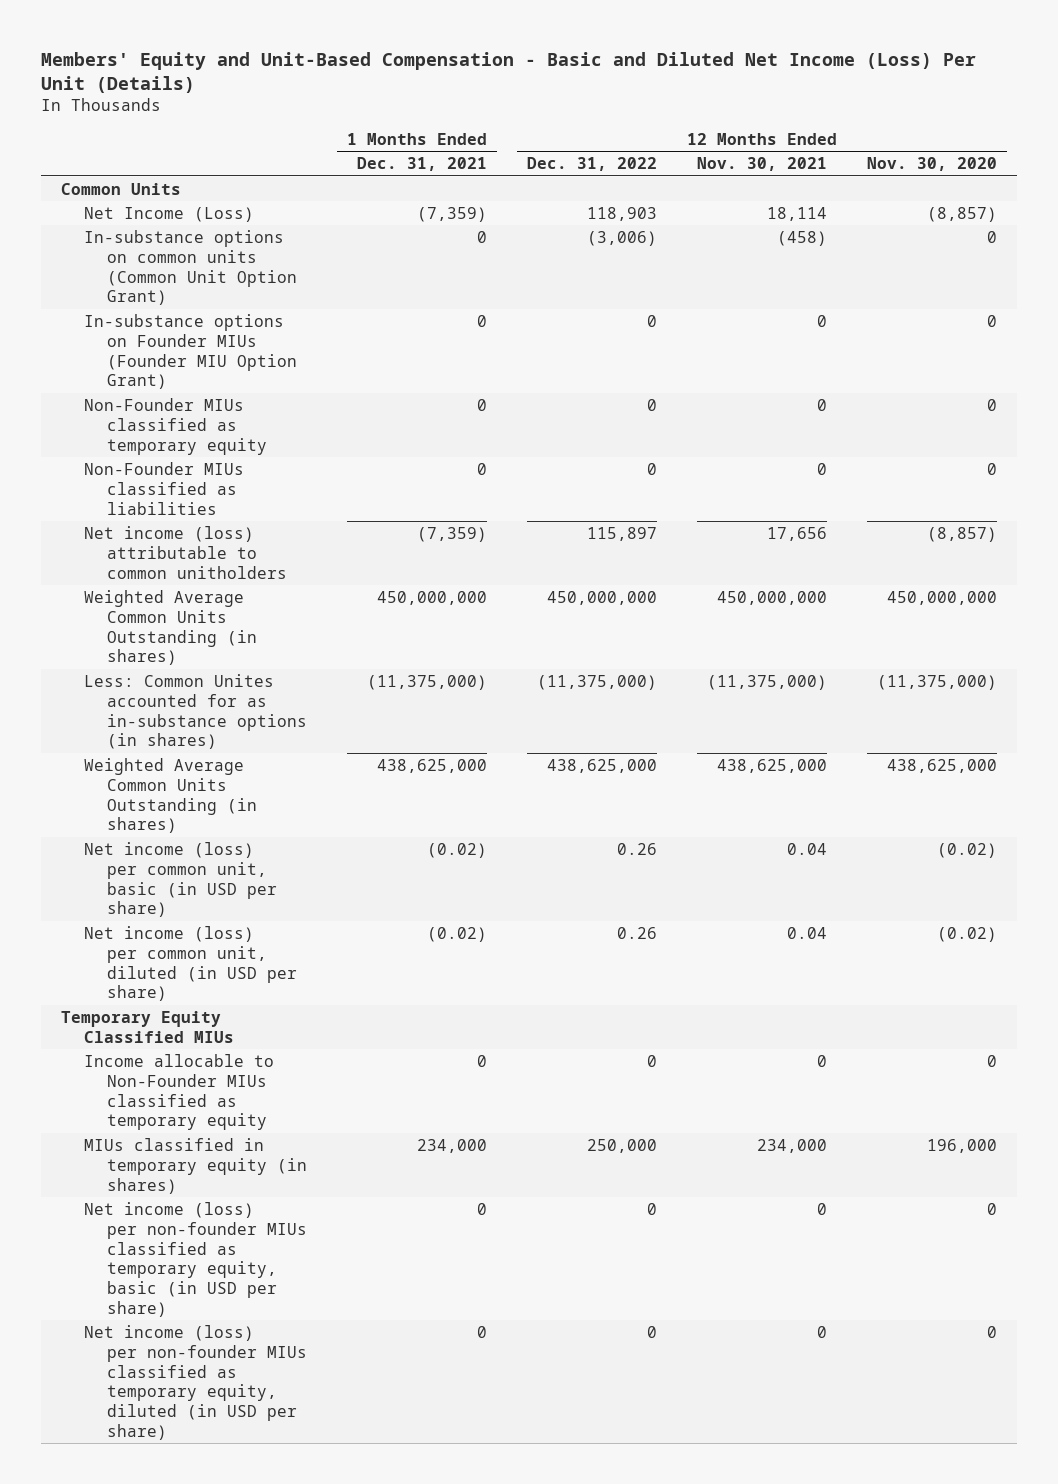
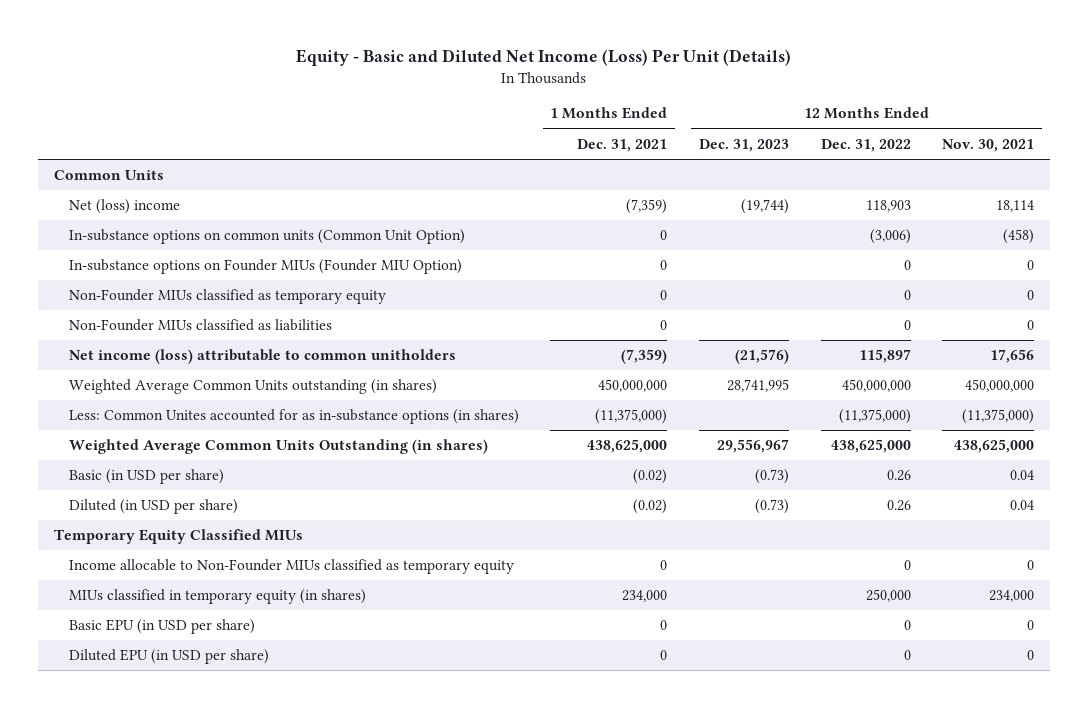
[41,51,977,94] Members' Equity and Unit-Based Compensation - Basic and Diluted Net Income (Loss) Per Unit (Details) -> [295,49,791,67] Equity - Basic and Diluted Net Income (Loss) Per Unit (Details)
[867,157,998,172] Nov. 30, 2020 -> none
none -> [699,138,790,152] Dec. 31, 2023
[84,206,255,222] Net Income (Loss) -> [68,199,180,215] Net (loss) income
[84,229,298,306] In-substance options on common units (Common Unit Option Grant) -> [68,229,465,245] In-substance options on common units (Common Unit Option)
[84,313,298,390] In-substance options on Founder MIUs (Founder MIU Option Grant) -> [68,259,462,275] In-substance options on Founder MIUs (Founder MIU Option)
[84,589,258,666] Weighted Average Common Units Outstanding (in shares) -> [68,379,437,395] Weighted Average Common Units outstanding (in shares)
[84,841,278,918] Net income (loss) per common unit, basic (in USD per share) -> [68,469,224,485] Basic (in USD per share)
[84,925,298,1002] Net income (loss) per common unit, diluted (in USD per share) -> [68,499,238,515] Diluted (in USD per share)
[84,1201,308,1317] Net income (loss) per non-founder MIUs classified as temporary equity, basic (in USD per share) -> [68,619,255,635] Basic EPU (in USD per share)
[84,1324,308,1440] Net income (loss) per non-founder MIUs classified as temporary equity, diluted (in USD per share) -> [68,649,269,665] Diluted EPU (in USD per share)

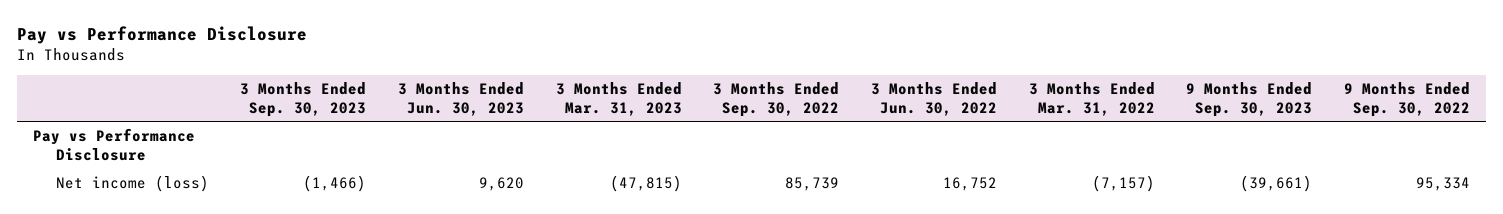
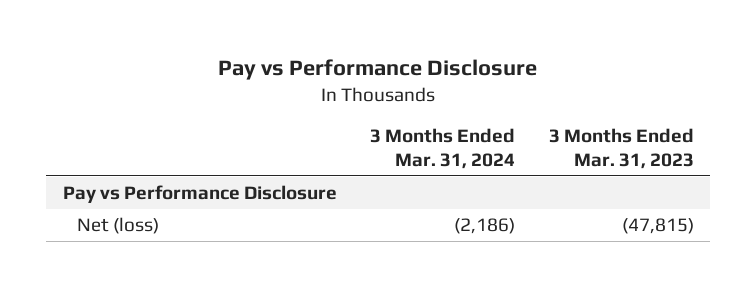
[240,82,367,117] 3 Months Ended Sep. 30, 2023 -> none
[398,82,525,116] 3 Months Ended Jun. 30, 2023 -> none
[713,82,840,117] 3 Months Ended Sep. 30, 2022 -> none
[871,82,998,116] 3 Months Ended Jun. 30, 2022 -> none
[1028,82,1155,116] 3 Months Ended Mar. 31, 2022 -> none
[1186,82,1313,117] 9 Months Ended Sep. 30, 2023 -> none
[1343,82,1470,117] 9 Months Ended Sep. 30, 2022 -> none
none -> [370,128,516,169] 3 Months Ended Mar. 31, 2024
[55,175,209,193] Net income (loss) -> [77,217,160,235] Net (loss)

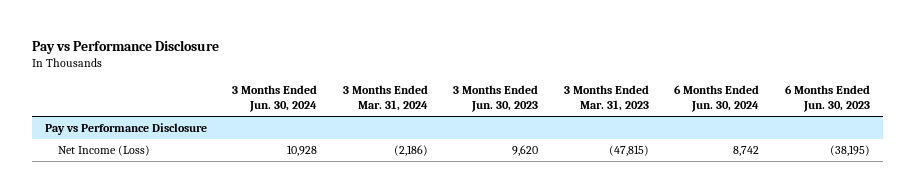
none -> [232,84,318,113] 3 Months Ended Jun. 30, 2024
none -> [453,84,539,113] 3 Months Ended Jun. 30, 2023
none -> [674,84,760,113] 6 Months Ended Jun. 30, 2024
none -> [784,84,870,113] 6 Months Ended Jun. 30, 2023
[77,217,160,235] Net (loss) -> [57,145,150,157] Net Income (Loss)

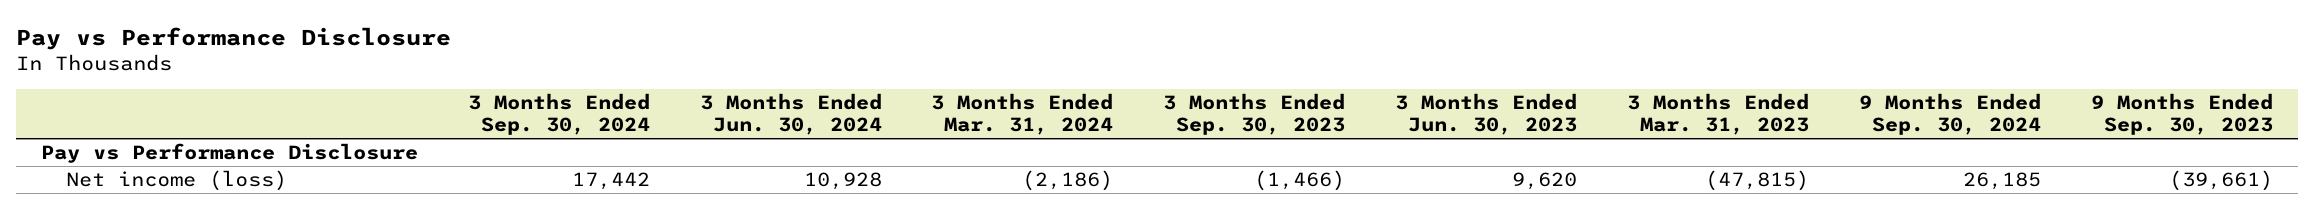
[674,84,760,113] 6 Months Ended Jun. 30, 2024 -> none
[784,84,870,113] 6 Months Ended Jun. 30, 2023 -> none
none -> [467,93,650,136] 3 Months Ended Sep. 30, 2024
none -> [1163,93,1346,136] 3 Months Ended Sep. 30, 2023
none -> [1859,93,2042,136] 9 Months Ended Sep. 30, 2024
none -> [2090,93,2273,136] 9 Months Ended Sep. 30, 2023
[57,145,150,157] Net Income (Loss) -> [65,170,287,192] Net income (loss)

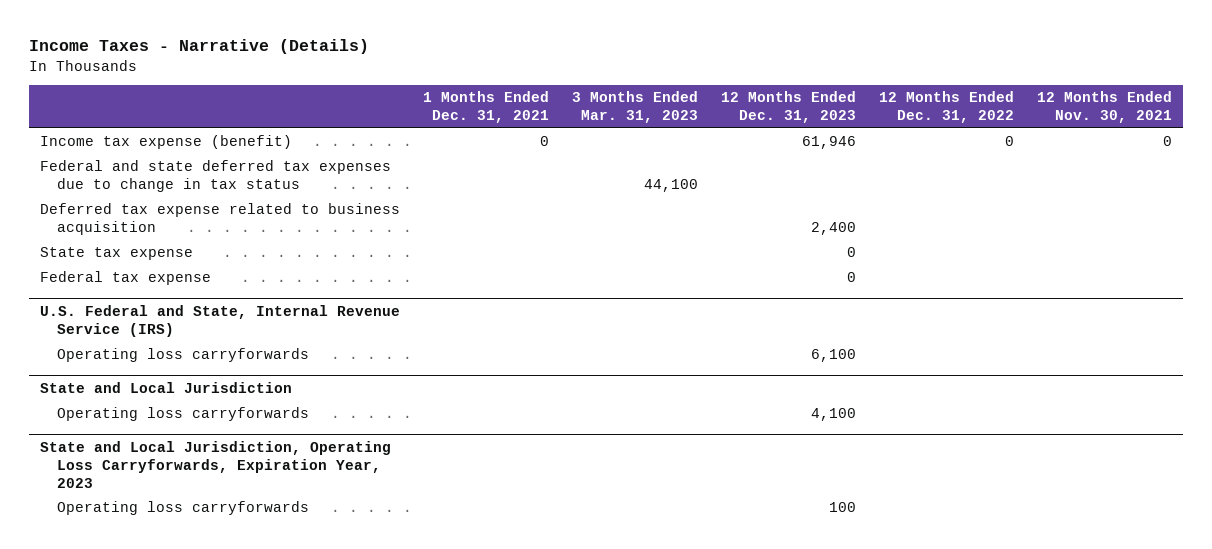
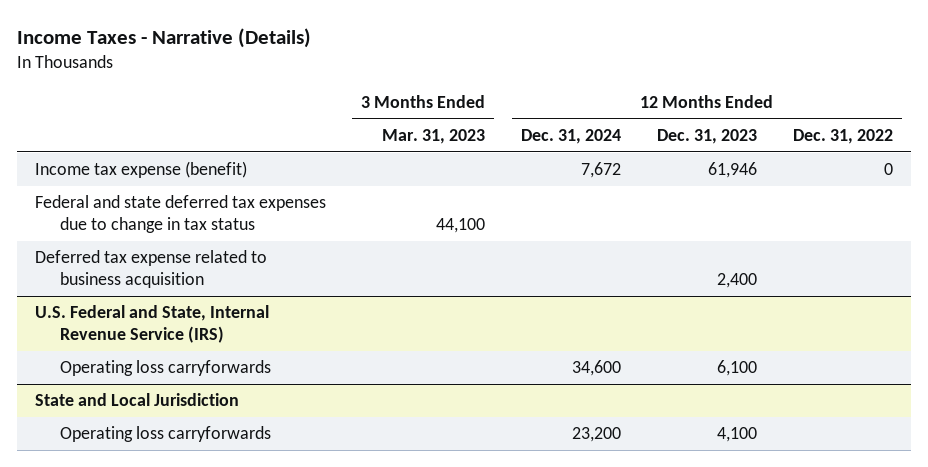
[423,91,550,123] 1 Months Ended Dec. 31, 2021 -> none
[1036,91,1172,123] 12 Months Ended Nov. 30, 2021 -> none
none -> [521,129,622,145] Dec. 31, 2024
[40,247,194,261] State tax expense -> none
[40,271,212,286] Federal tax expense -> none
[40,441,392,488] State and Local Jurisdiction, Operating Loss Carryforwards, Expiration Year, 2023 -> none
[57,501,310,516] Operating loss carryforwards -> none

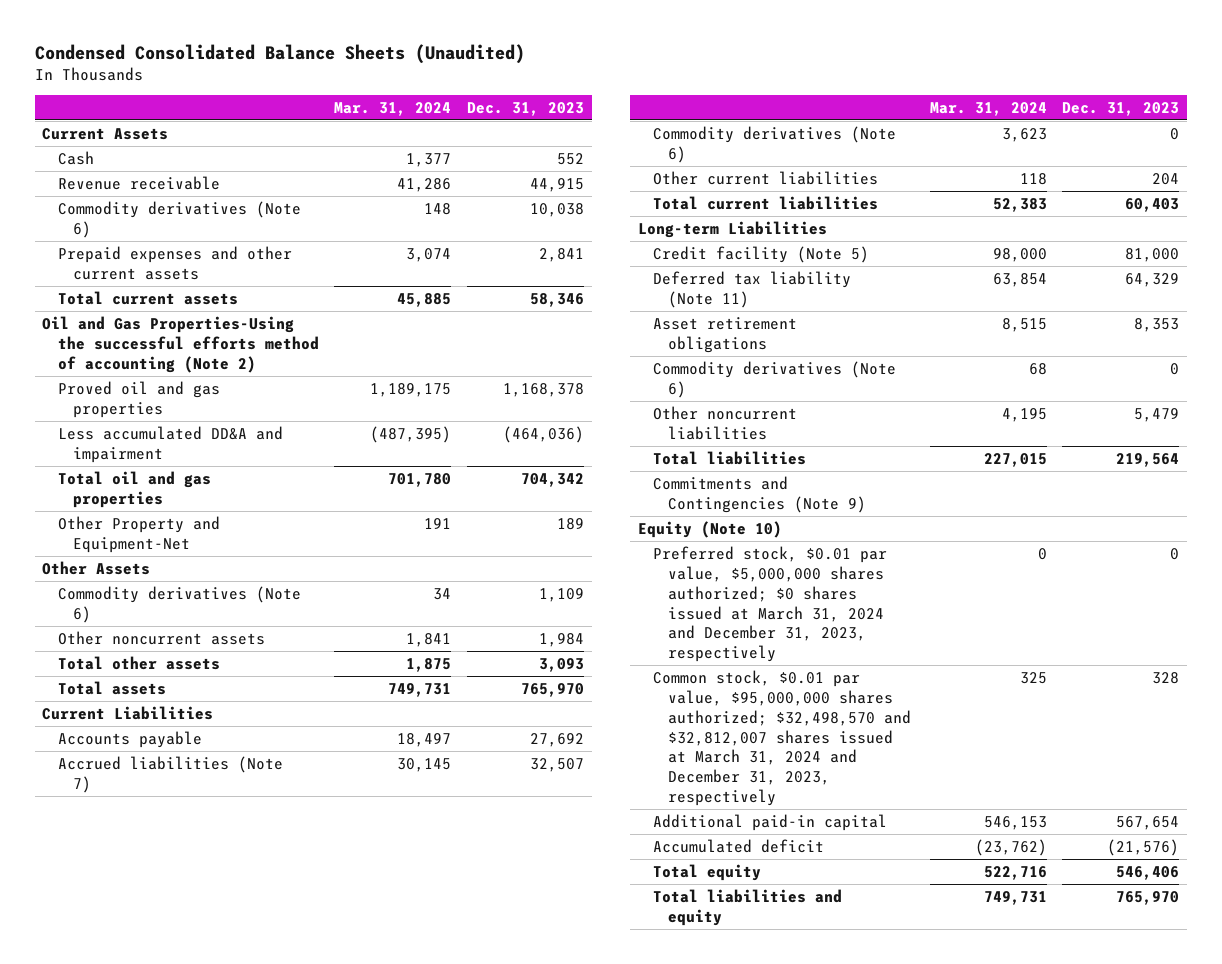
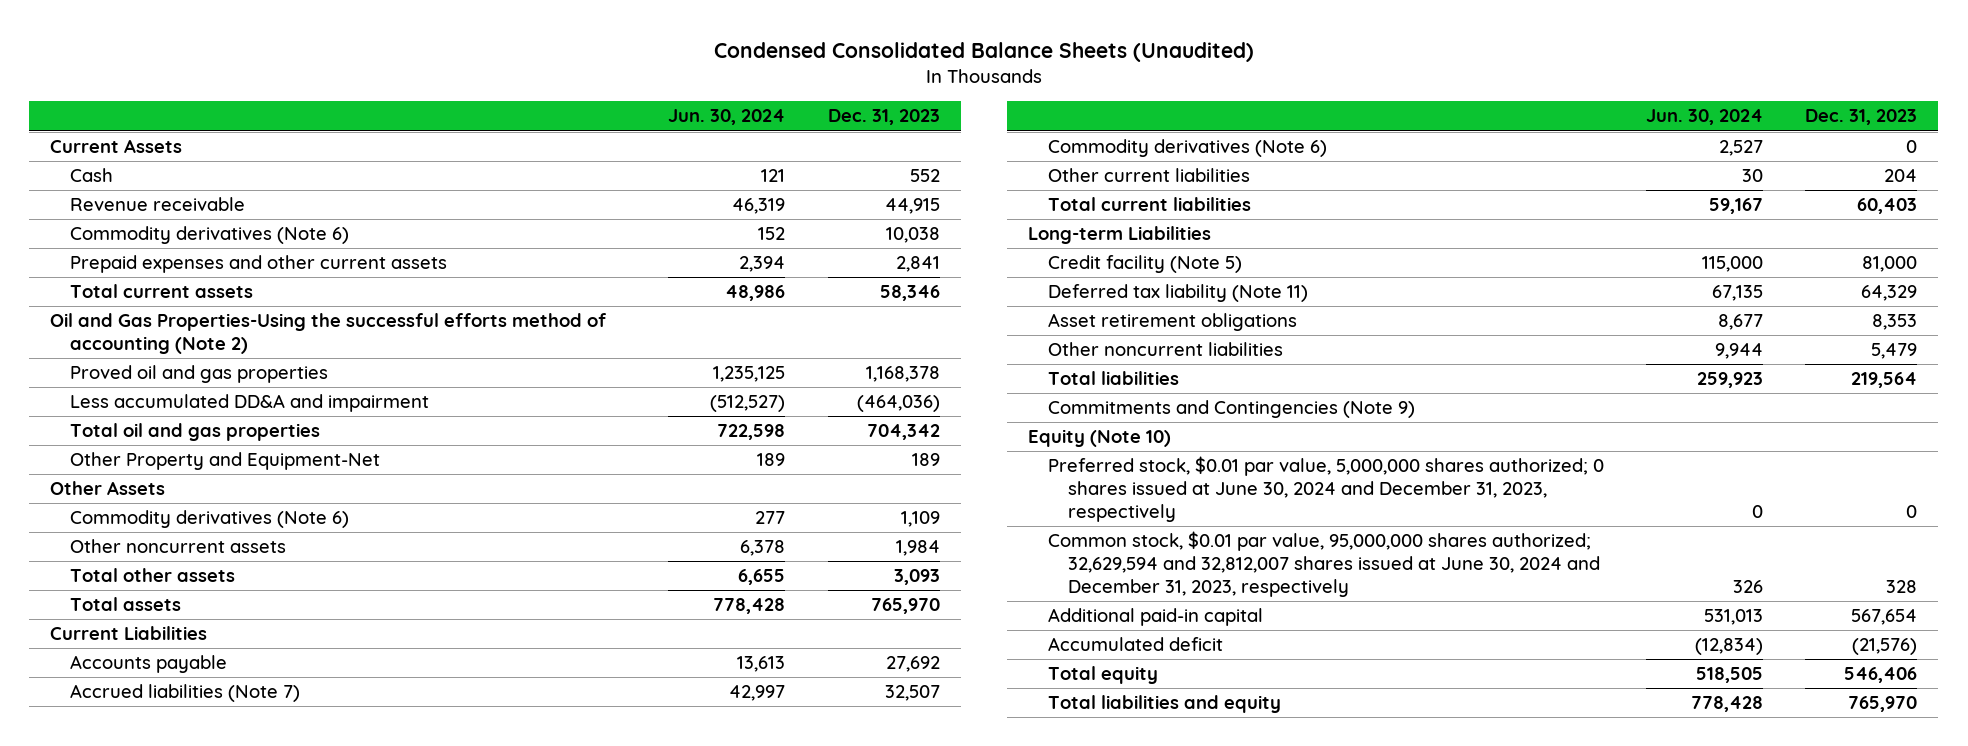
[334,101,452,116] Mar. 31, 2024 -> none
none -> [668,109,786,126] Jun. 30, 2024
[653,360,897,398] Commodity derivatives (Note 6) -> none
[653,545,888,663] Preferred stock, $0.01 par value, $5,000,000 shares authorized; $0 shares issued at March 31, 2024 and December 31, 2023, respectively -> [1047,456,1604,523] Preferred stock, $0.01 par value, 5,000,000 shares authorized; 0 shares issued at June 30, 2024 and December 31, 2023, respectively
[653,669,912,807] Common stock, $0.01 par value, $95,000,000 shares authorized; $32,498,570 and $32,812,007 shares issued at March 31, 2024 and December 31, 2023, respectively -> [1047,531,1600,598] Common stock, $0.01 par value, 95,000,000 shares authorized; 32,629,594 and 32,812,007 shares issued at June 30, 2024 and December 31, 2023, respectively

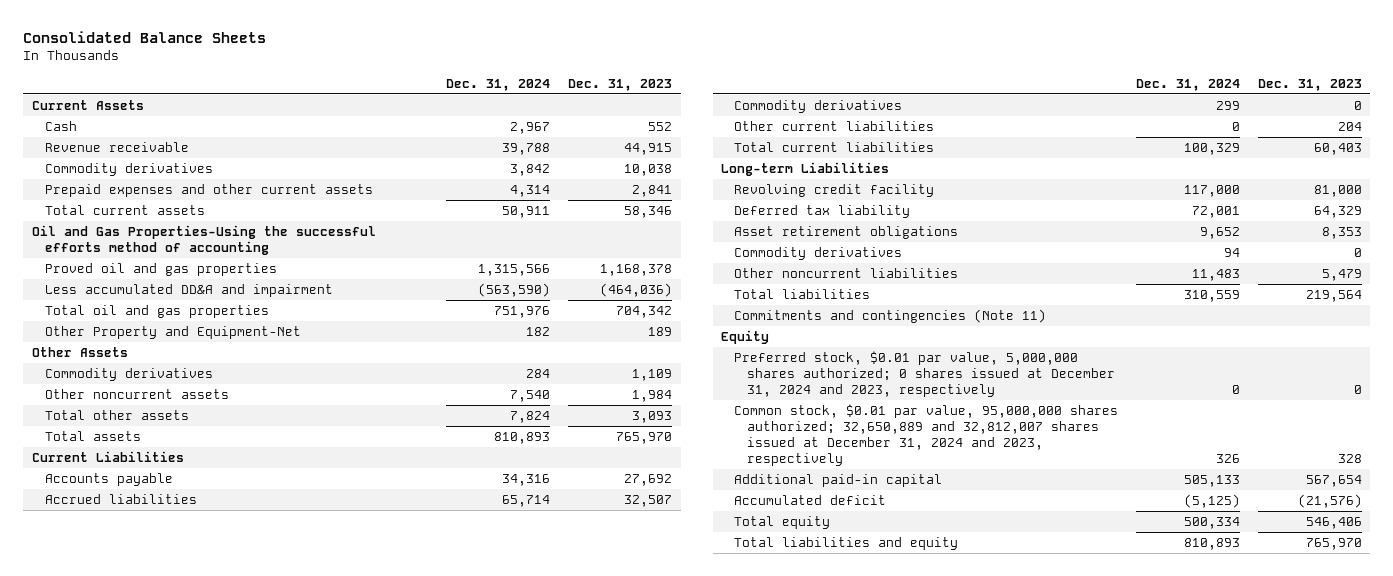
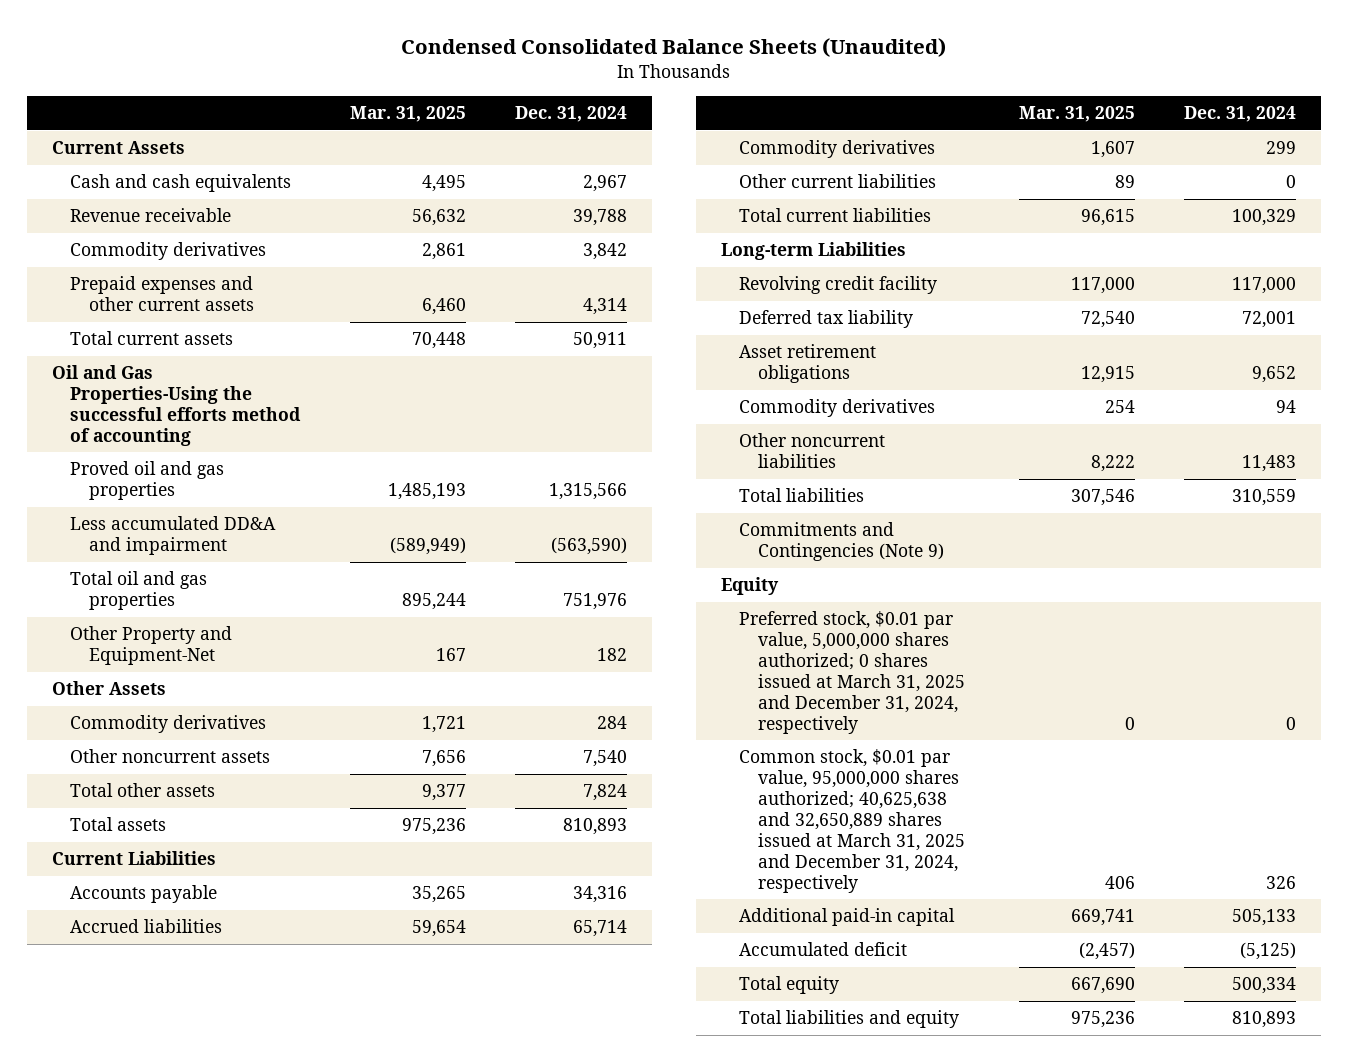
[23,30,267,43] Consolidated Balance Sheets -> [400,38,946,58] Condensed Consolidated Balance Sheets (Unaudited)
[568,78,673,91] Dec. 31, 2023 -> none
none -> [349,106,466,123] Mar. 31, 2025
[44,120,77,131] Cash -> [70,174,292,193] Cash and cash equivalents
[734,308,1047,323] Commitments and contingencies (Note 11) -> [739,522,944,562] Commitments and Contingencies (Note 9)
[734,350,1116,398] Preferred stock, $0.01 par value, 5,000,000 shares authorized; 0 shares issued at December 31, 2024 and 2023, respectively -> [739,611,965,734] Preferred stock, $0.01 par value, 5,000,000 shares authorized; 0 shares issued at March 31, 2025 and December 31, 2024, respectively
[734,403,1119,467] Common stock, $0.01 par value, 95,000,000 shares authorized; 32,650,889 and 32,812,007 shares issued at December 31, 2024 and 2023, respectively -> [739,749,965,893] Common stock, $0.01 par value, 95,000,000 shares authorized; 40,625,638 and 32,650,889 shares issued at March 31, 2025 and December 31, 2024, respectively

